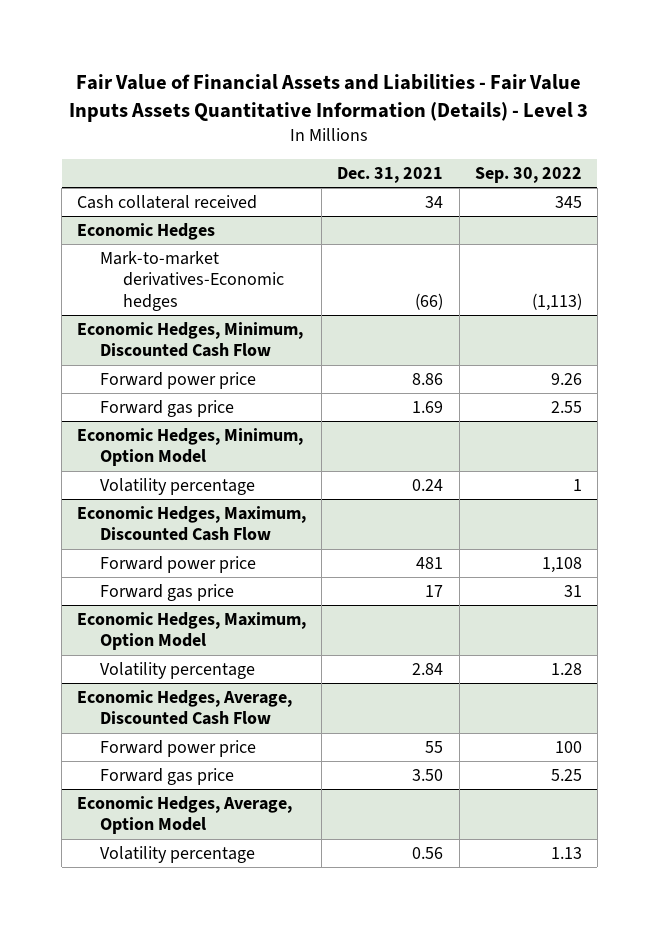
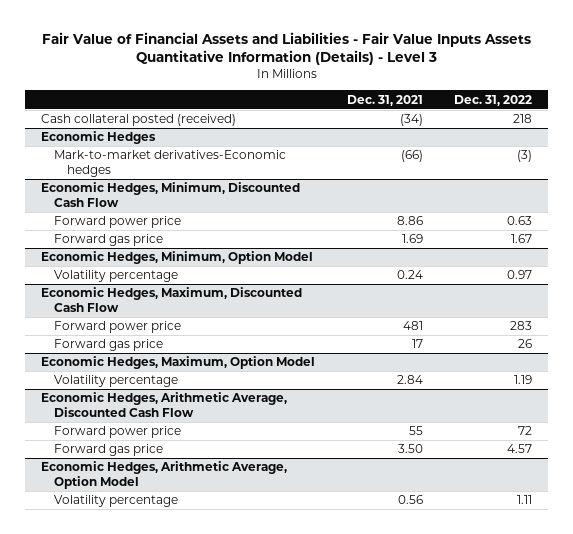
[474,166,582,183] Sep. 30, 2022 -> none
none -> [454,94,533,106] Dec. 31, 2022
[77,195,258,210] Cash collateral received -> [41,114,237,127] Cash collateral posted (received)
[425,196,444,209] 34 -> [399,114,423,127] (34)
[77,690,293,726] Economic Hedges, Average, Discounted Cash Flow -> [41,392,288,418] Economic Hedges, Arithmetic Average, Discounted Cash Flow
[77,796,293,835] Economic Hedges, Average, Option Model -> [41,461,288,490] Economic Hedges, Arithmetic Average, Option Model

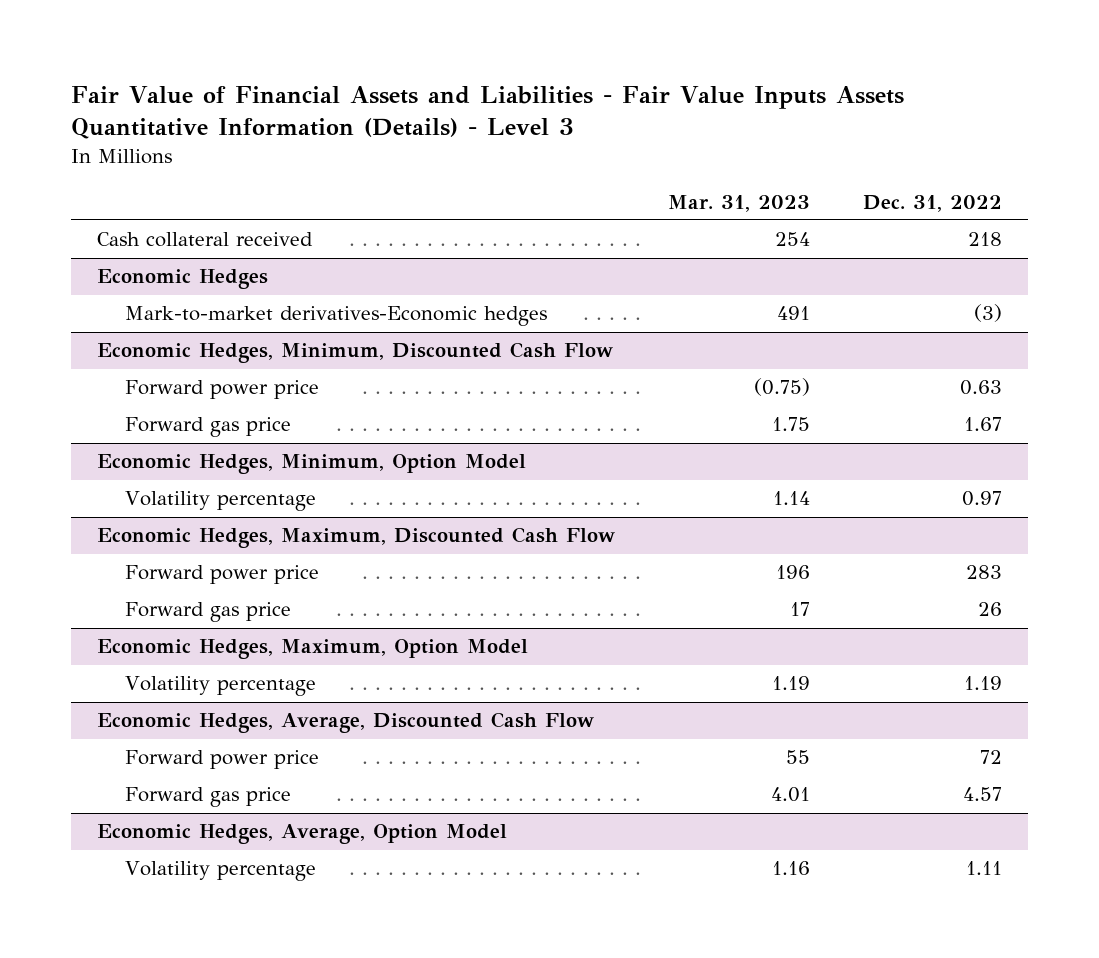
[346,94,423,106] Dec. 31, 2021 -> none
none -> [667,194,810,212] Mar. 31, 2023
[41,114,237,127] Cash collateral posted (received) -> [96,232,313,248] Cash collateral received
[41,392,288,418] Economic Hedges, Arithmetic Average, Discounted Cash Flow -> [96,712,594,734] Economic Hedges, Average, Discounted Cash Flow
[41,461,288,490] Economic Hedges, Arithmetic Average, Option Model -> [96,824,507,845] Economic Hedges, Average, Option Model

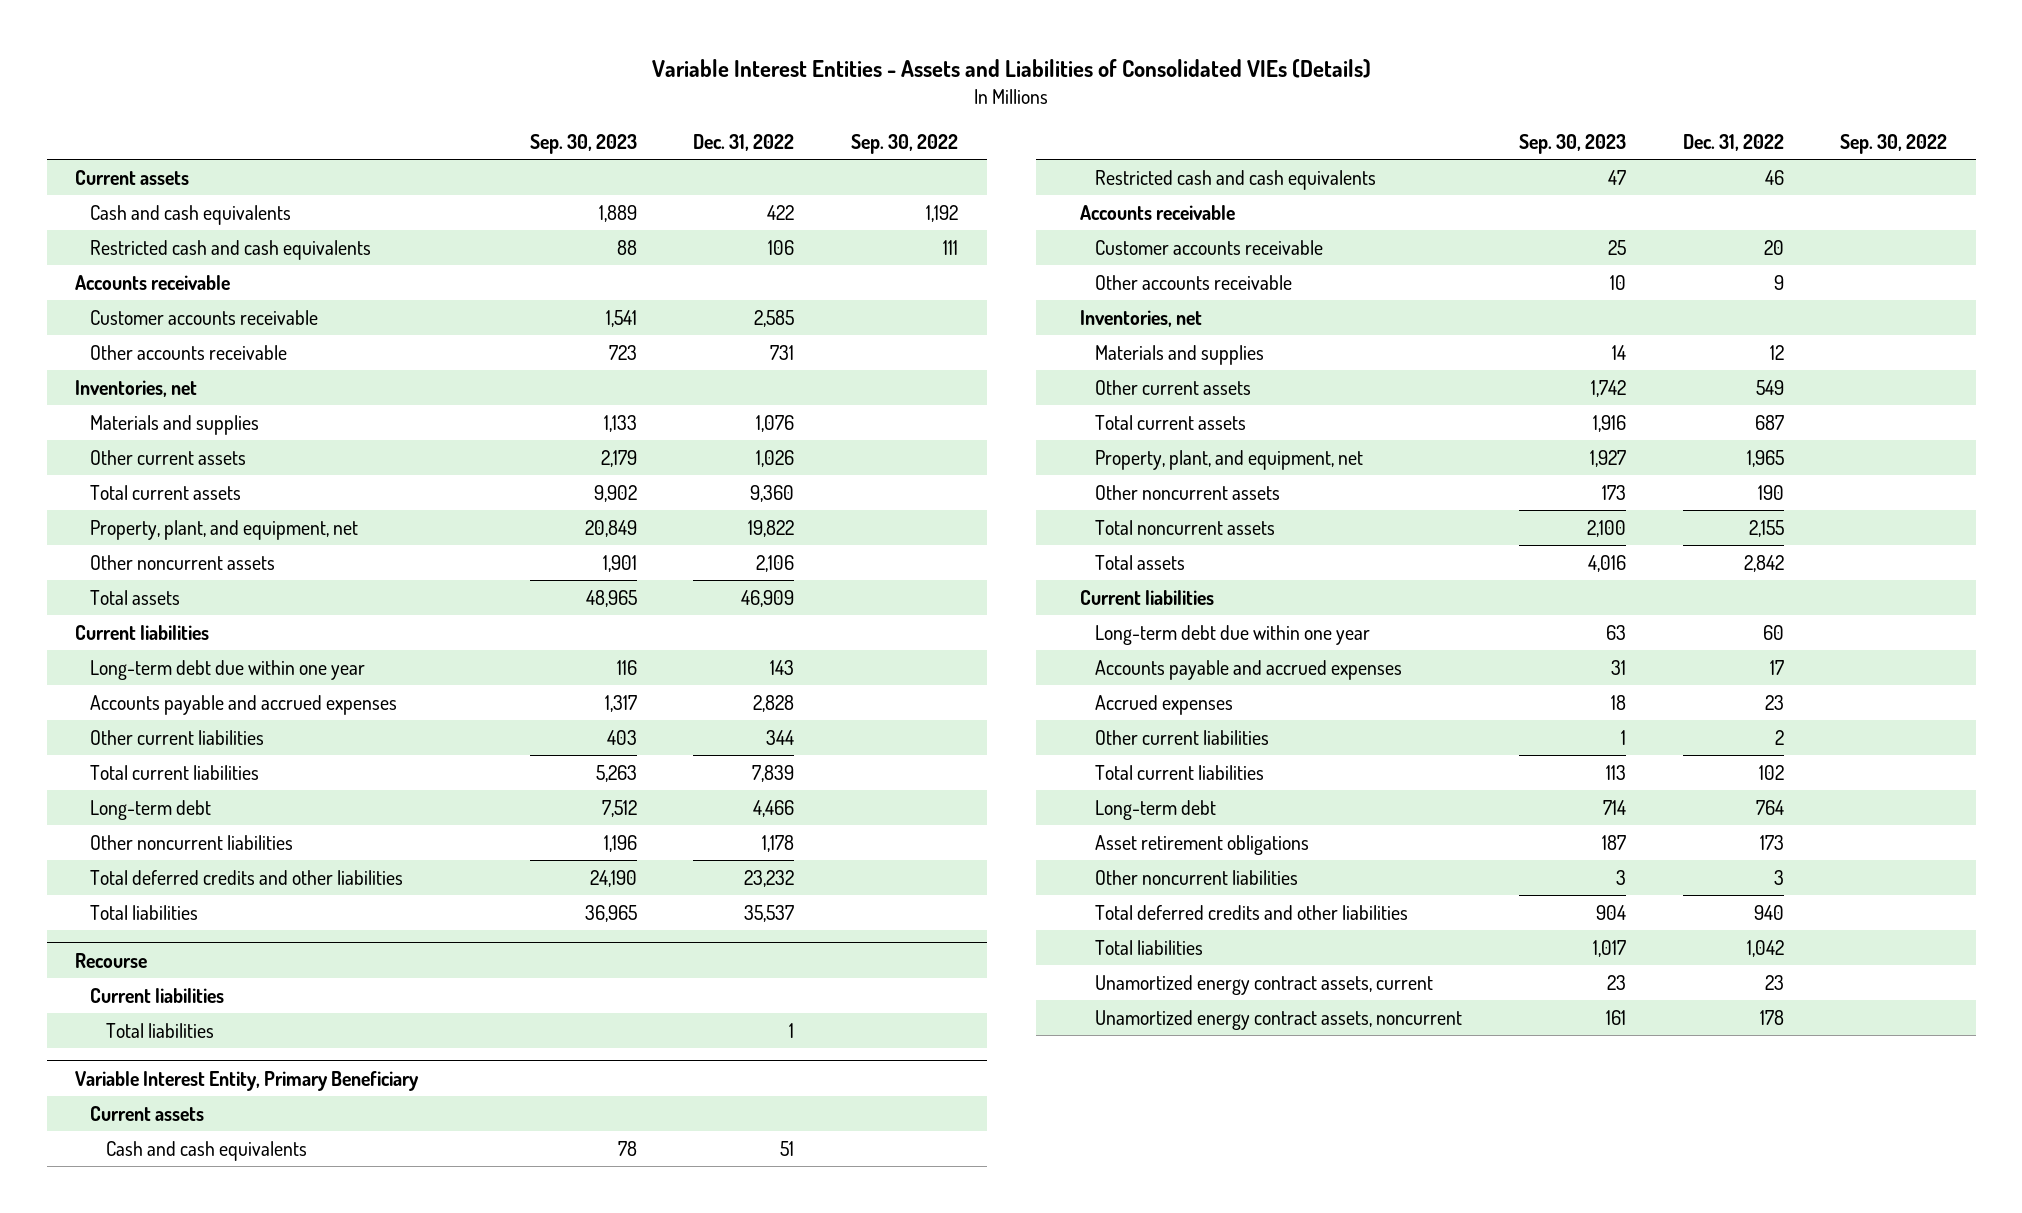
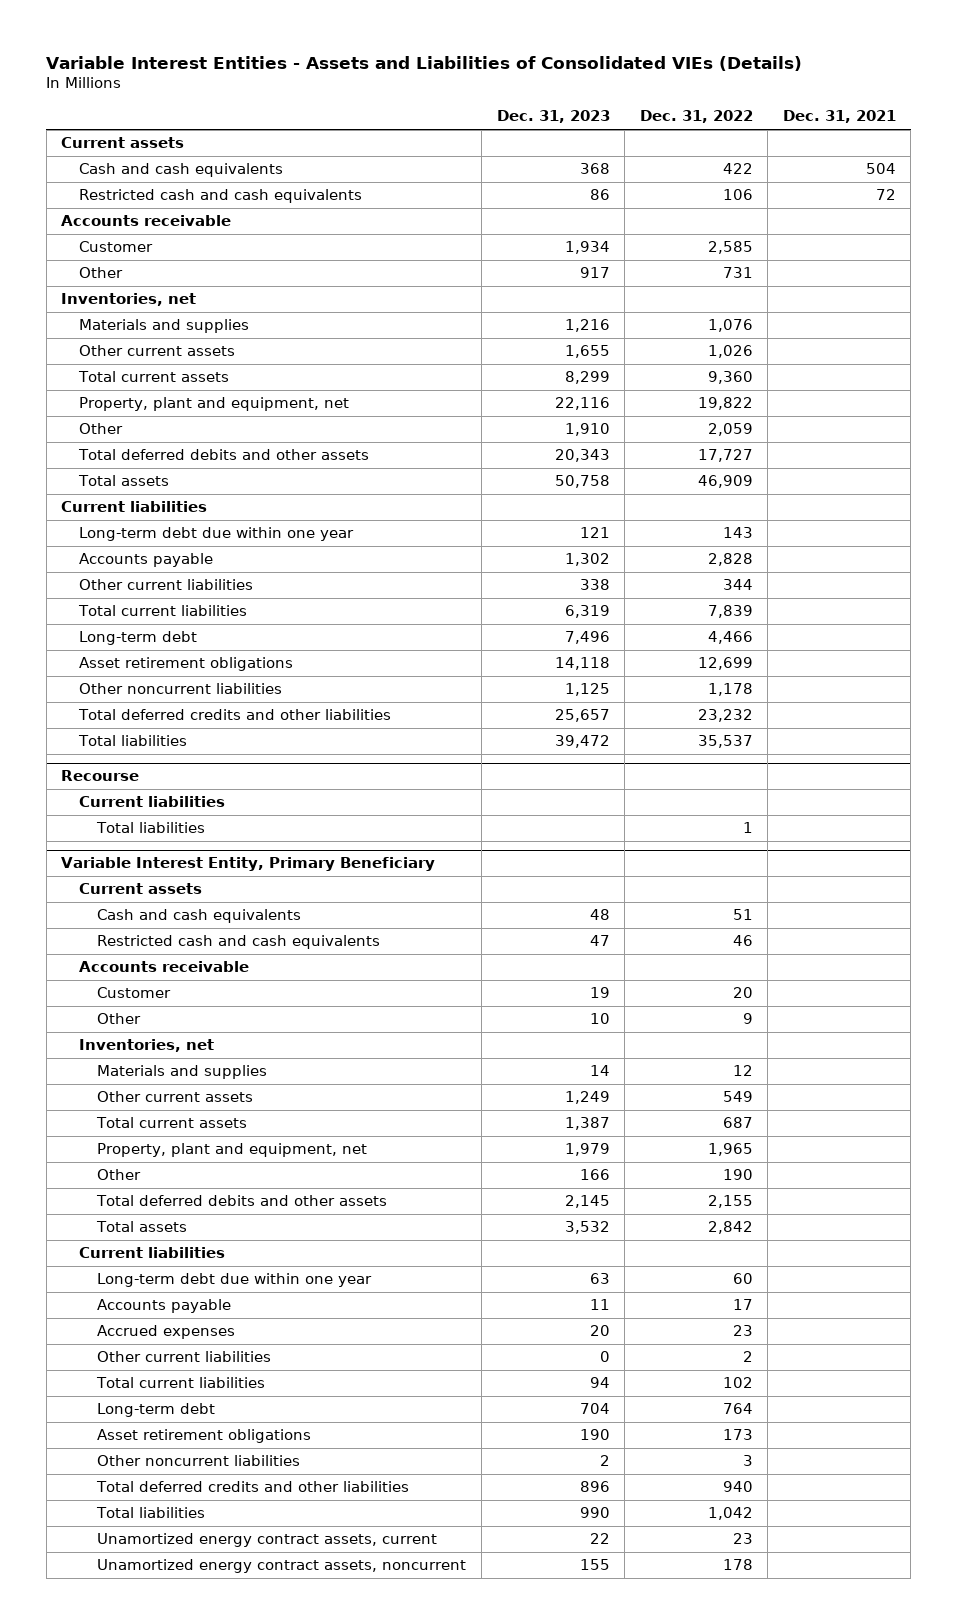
[529,133,637,154] Sep. 30, 2023 -> none
[851,133,959,154] Sep. 30, 2022 -> none
none -> [496,110,610,124] Dec. 31, 2023
none -> [782,110,896,124] Dec. 31, 2021
[90,309,319,325] Customer accounts receivable -> [79,241,154,253] Customer
[90,344,288,360] Other accounts receivable -> [79,267,124,279] Other
[90,519,359,540] Property, plant, and equipment, net -> [79,397,350,412] Property, plant and equipment, net
[90,554,276,570] Other noncurrent assets -> [79,423,124,435] Other
[756,554,795,572] 2,106 -> [707,423,753,437] 2,059
none -> [78,449,370,461] Total deferred debits and other assets
[90,694,398,715] Accounts payable and accrued expenses -> [79,553,214,568] Accounts payable
none -> [79,657,294,672] Asset retirement obligations
[1094,239,1323,255] Customer accounts receivable -> [97,987,172,999] Customer
[1094,274,1292,290] Other accounts receivable -> [97,1013,142,1025] Other
[1094,449,1363,470] Property, plant, and equipment, net -> [97,1143,368,1158] Property, plant and equipment, net
[1094,484,1280,500] Other noncurrent assets -> [97,1169,142,1181] Other
[1094,519,1275,535] Total noncurrent assets -> [96,1195,388,1207] Total deferred debits and other assets
[1094,659,1402,680] Accounts payable and accrued expenses -> [97,1299,232,1314] Accounts payable

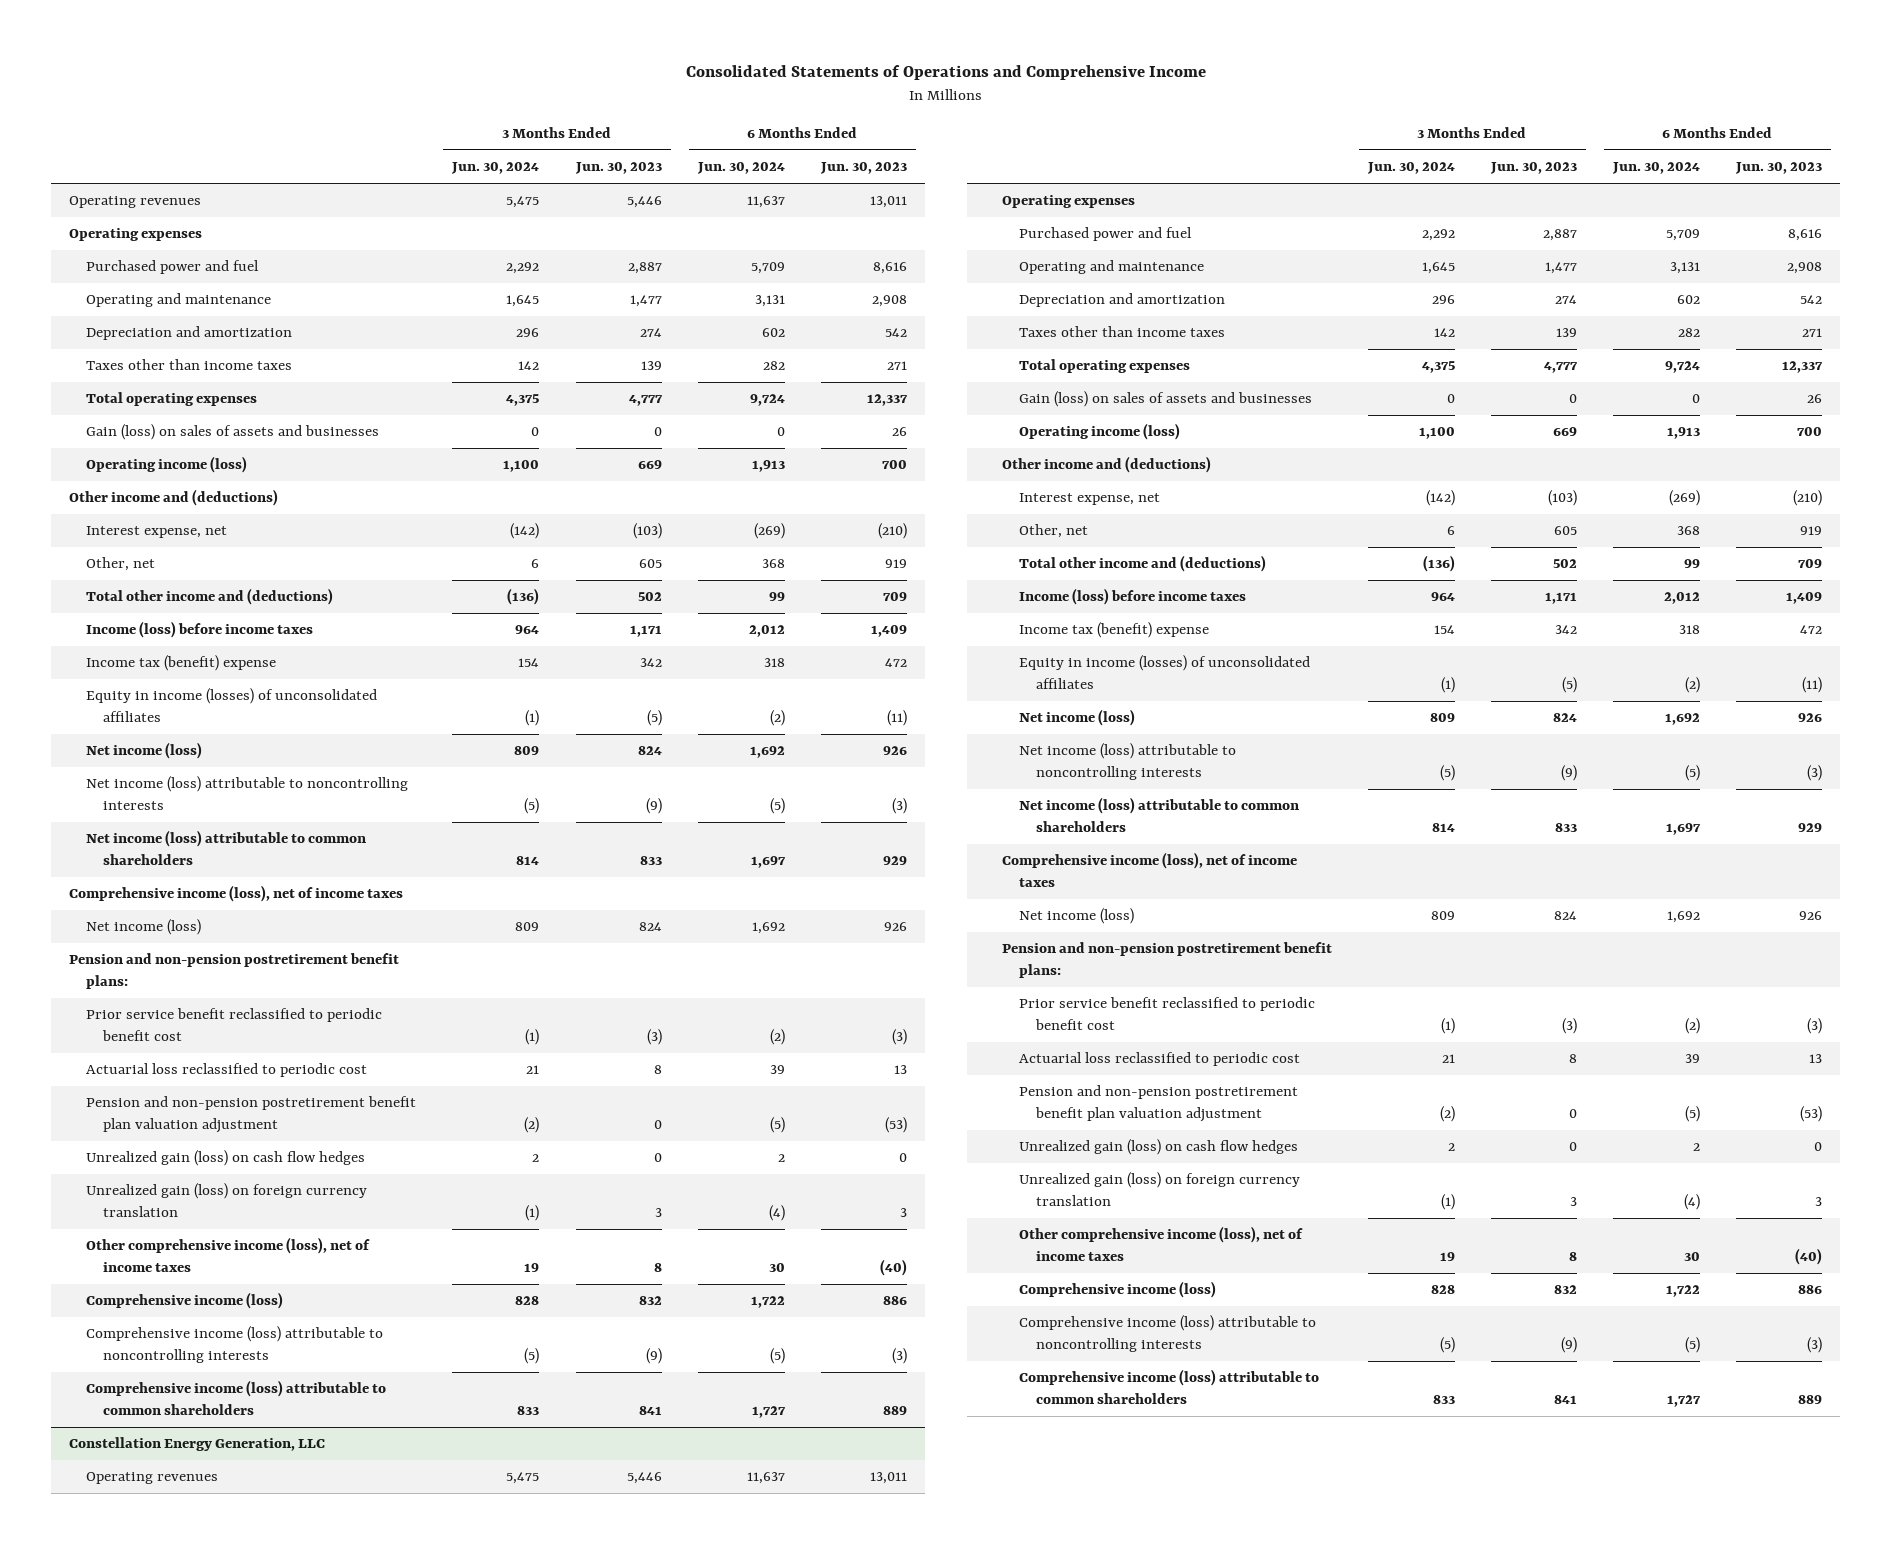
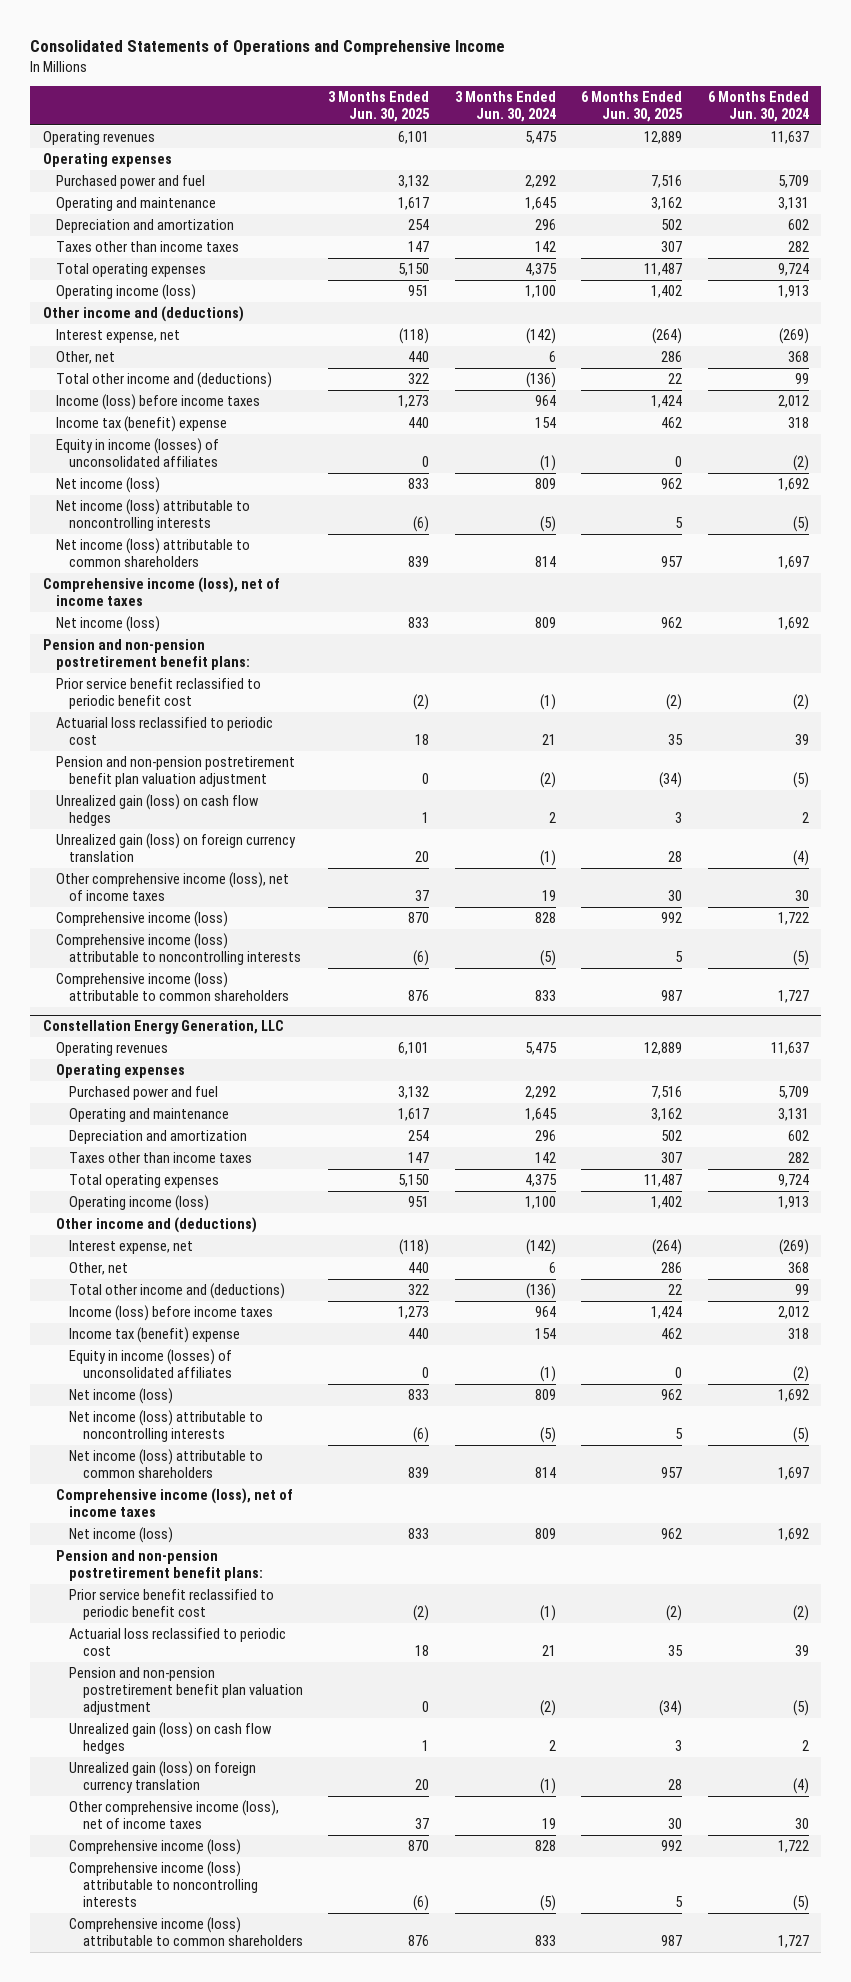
[574,162,662,175] Jun. 30, 2023 -> none
[819,162,907,175] Jun. 30, 2023 -> none
none -> [328,91,431,122] 3 Months Ended Jun. 30, 2025
none -> [581,91,684,122] 6 Months Ended Jun. 30, 2025
[86,424,380,441] Gain (loss) on sales of assets and businesses -> none
[1018,391,1312,408] Gain (loss) on sales of assets and businesses -> none

